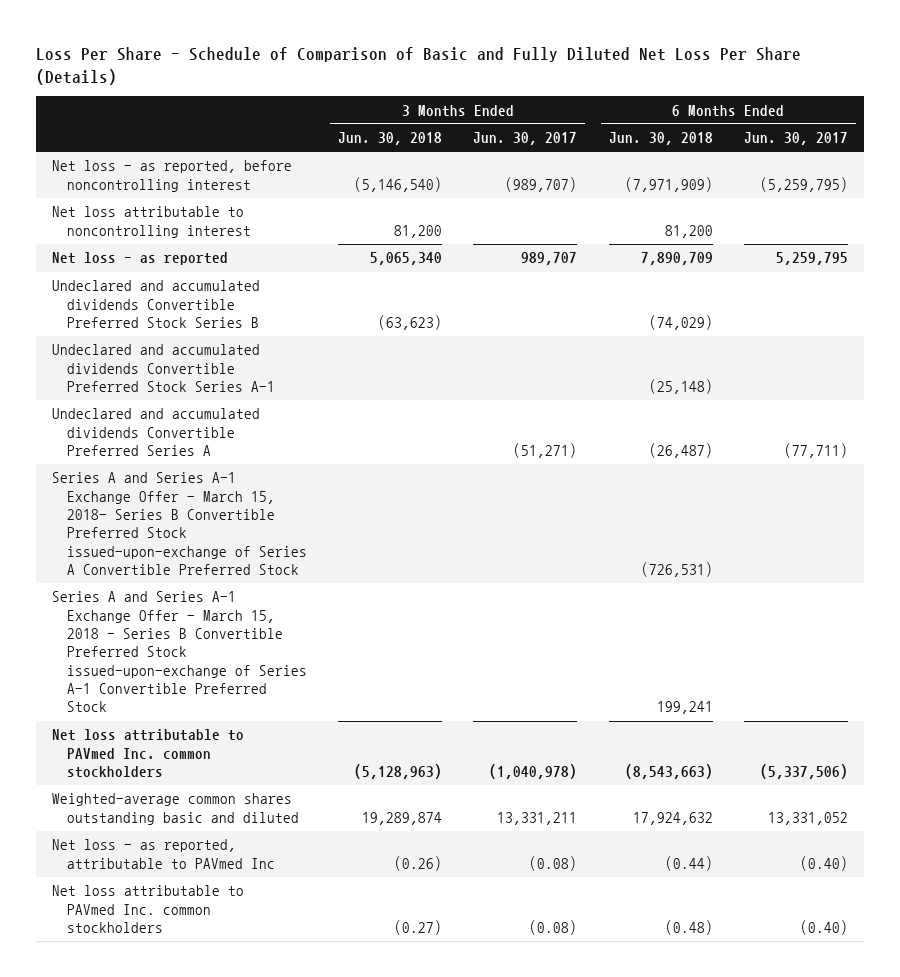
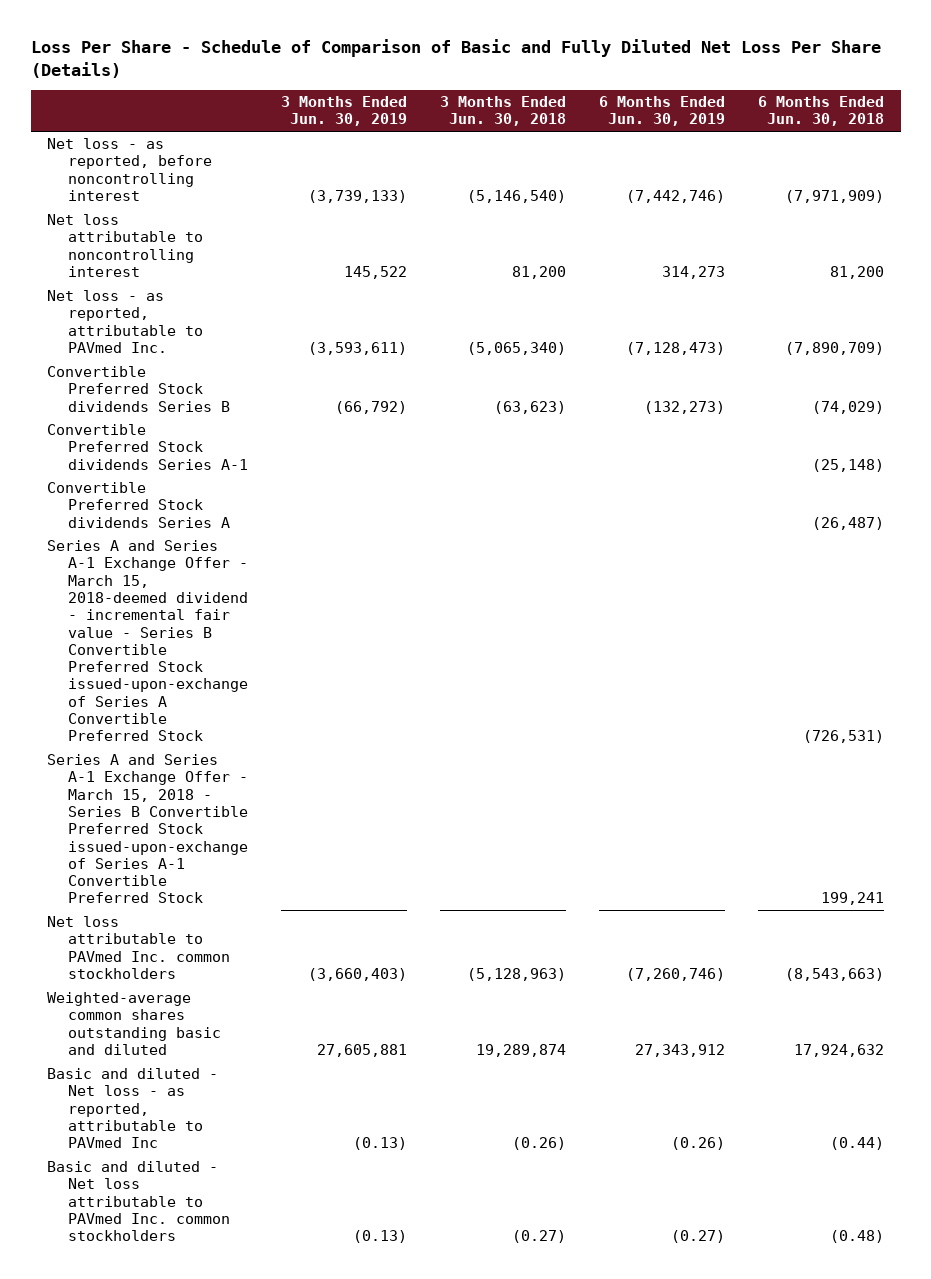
[473,132,578,146] Jun. 30, 2017 -> none
[744,132,849,146] Jun. 30, 2017 -> none
none -> [281,96,408,127] 3 Months Ended Jun. 30, 2019
none -> [599,96,726,127] 6 Months Ended Jun. 30, 2019
[52,252,229,266] Net loss - as reported -> [47,290,204,354] Net loss - as reported, attributable to PAVmed Inc.
[369,252,442,266] 5,065,340 -> [467,342,567,356] (5,065,340)
[640,252,713,266] 7,890,709 -> [785,342,885,356] (7,890,709)
[52,280,261,329] Undeclared and accumulated dividends Convertible Preferred Stock Series B -> [47,366,231,412] Convertible Preferred Stock dividends Series B
[52,344,275,393] Undeclared and accumulated dividends Convertible Preferred Stock Series A-1 -> [47,424,249,470] Convertible Preferred Stock dividends Series A-1
[52,408,261,457] Undeclared and accumulated dividends Convertible Preferred Series A -> [47,482,231,528] Convertible Preferred Stock dividends Series A
[52,472,307,576] Series A and Series A-1 Exchange Offer - March 15, 2018- Series B Convertible Preferred Stock issued-upon-exchange of Series A Convertible Preferred Stock -> [47,540,249,742] Series A and Series A-1 Exchange Offer - March 15, 2018-deemed dividend - incremental fair value - Series B Convertible Preferred Stock issued-upon-exchange of Series A Convertible Preferred Stock
[52,839,275,869] Net loss - as reported, attributable to PAVmed Inc -> [47,1068,219,1149] Basic and diluted - Net loss - as reported, attributable to PAVmed Inc
[52,885,245,934] Net loss attributable to PAVmed Inc. common stockholders -> [47,1161,231,1242] Basic and diluted - Net loss attributable to PAVmed Inc. common stockholders

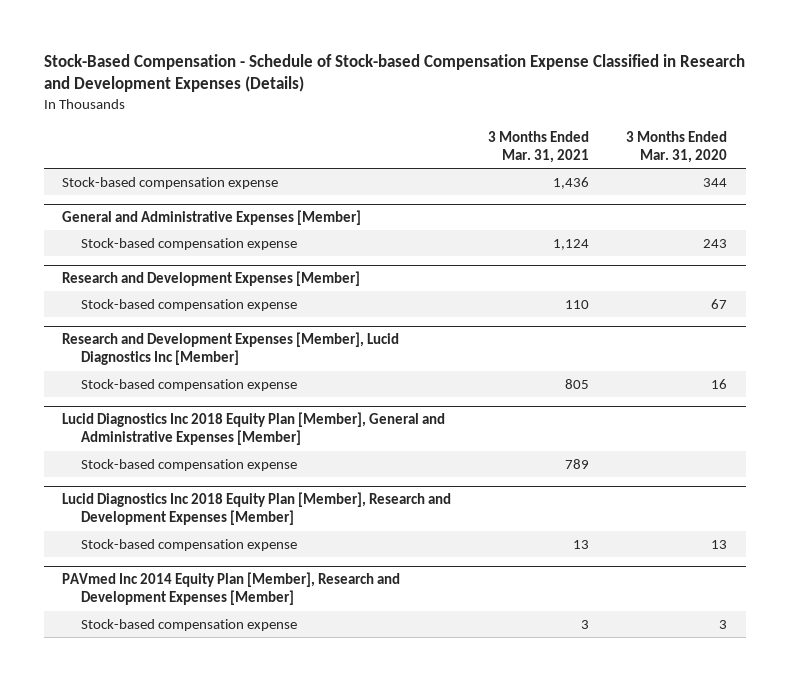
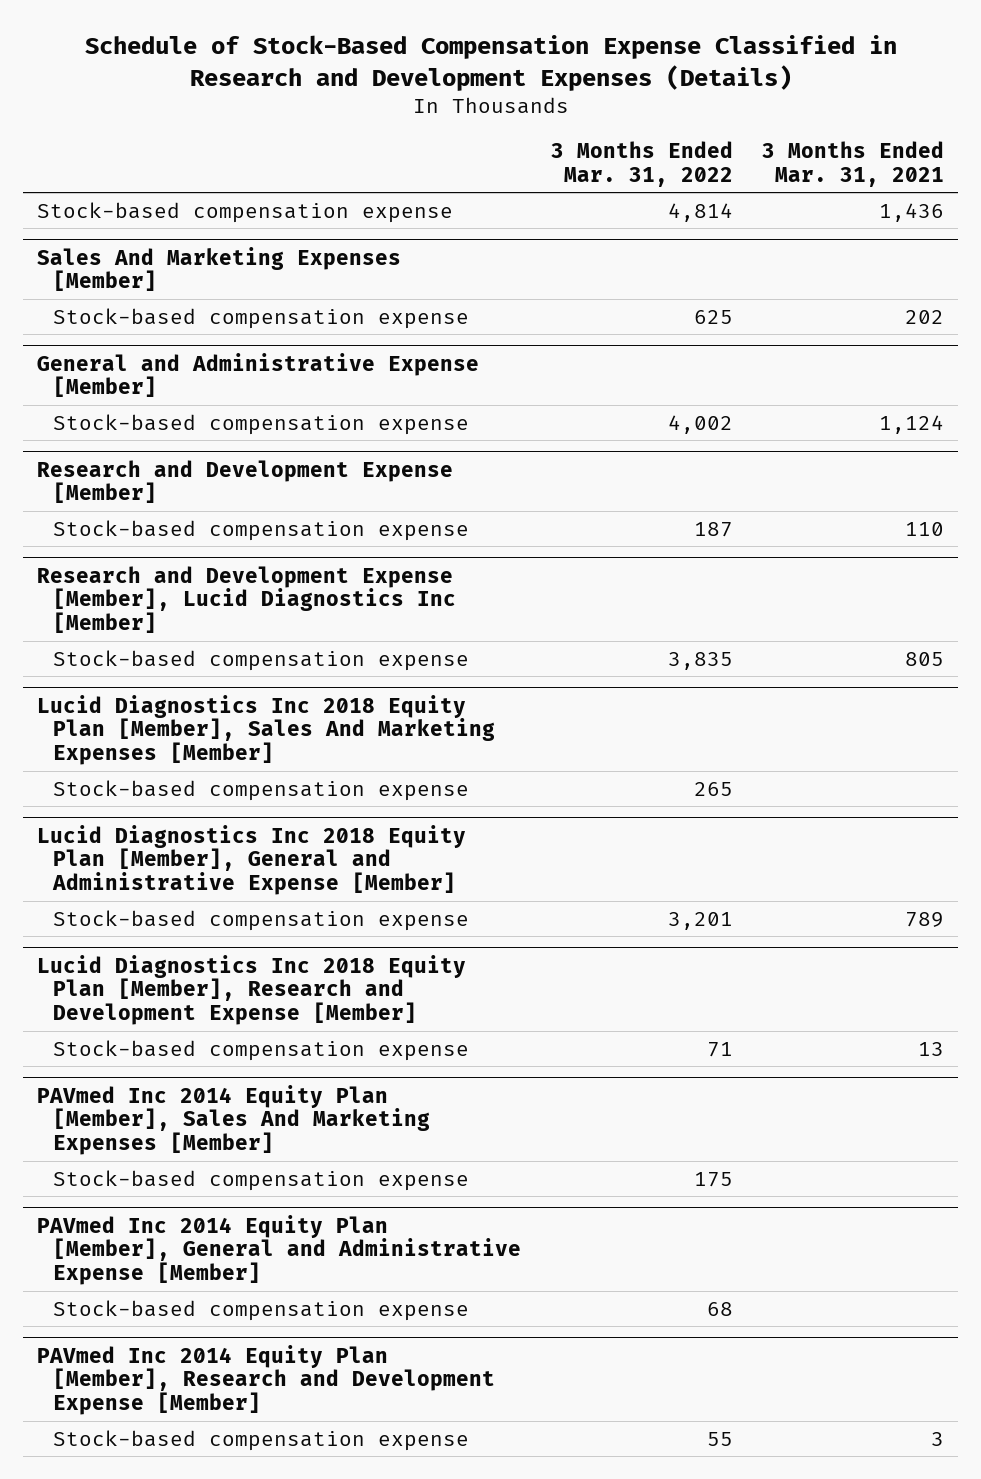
[44,53,746,93] Stock-Based Compensation - Schedule of Stock-based Compensation Expense Classified in Research and Development Expenses (Details) -> [84,35,897,91] Schedule of Stock-Based Compensation Expense Classified in Research and Development Expenses (Details)
[626,130,728,163] 3 Months Ended Mar. 31, 2020 -> none
none -> [550,141,733,187] 3 Months Ended Mar. 31, 2022
none -> [37,246,402,292] Sales And Marketing Expenses [Member]
none -> [53,307,470,329] Stock-based compensation expense
[62,210,362,226] General and Administrative Expenses [Member] -> [37,352,480,398] General and Administrative Expense [Member]
[62,271,361,287] Research and Development Expenses [Member] -> [37,459,454,504] Research and Development Expense [Member]
[62,332,400,366] Research and Development Expenses [Member], Lucid Diagnostics Inc [Member] -> [37,565,457,634] Research and Development Expense [Member], Lucid Diagnostics Inc [Member]
none -> [37,694,496,766] Lucid Diagnostics Inc 2018 Equity Plan [Member], Sales And Marketing Expenses [Member]
none -> [53,779,470,801] Stock-based compensation expense
[62,412,446,446] Lucid Diagnostics Inc 2018 Equity Plan [Member], General and Administrative Expenses [Member] -> [37,824,467,896] Lucid Diagnostics Inc 2018 Equity Plan [Member], General and Administrative Expense [Member]
[62,492,452,526] Lucid Diagnostics Inc 2018 Equity Plan [Member], Research and Development Expenses [Member] -> [37,954,467,1026] Lucid Diagnostics Inc 2018 Equity Plan [Member], Research and Development Expense [Member]
none -> [37,1084,431,1156] PAVmed Inc 2014 Equity Plan [Member], Sales And Marketing Expenses [Member]
none -> [53,1169,470,1191] Stock-based compensation expense
none -> [37,1214,522,1286] PAVmed Inc 2014 Equity Plan [Member], General and Administrative Expense [Member]
none -> [53,1299,470,1321] Stock-based compensation expense
[62,572,401,606] PAVmed Inc 2014 Equity Plan [Member], Research and Development Expenses [Member] -> [37,1344,496,1416] PAVmed Inc 2014 Equity Plan [Member], Research and Development Expense [Member]

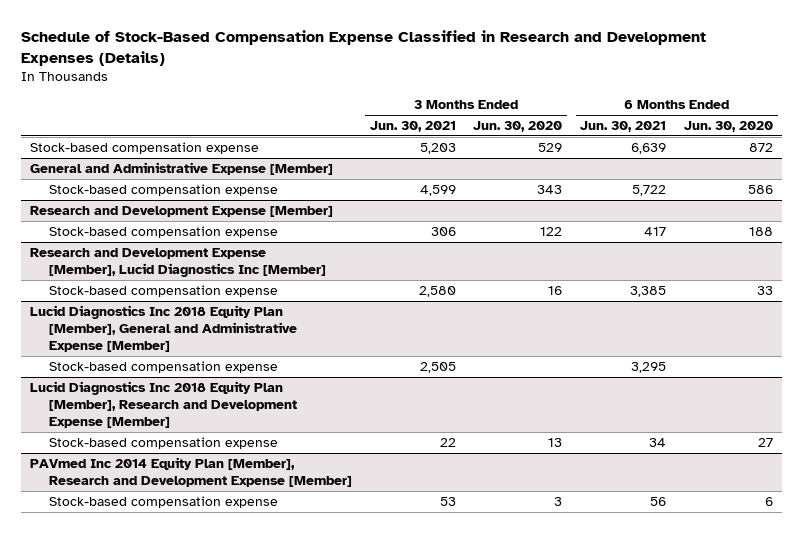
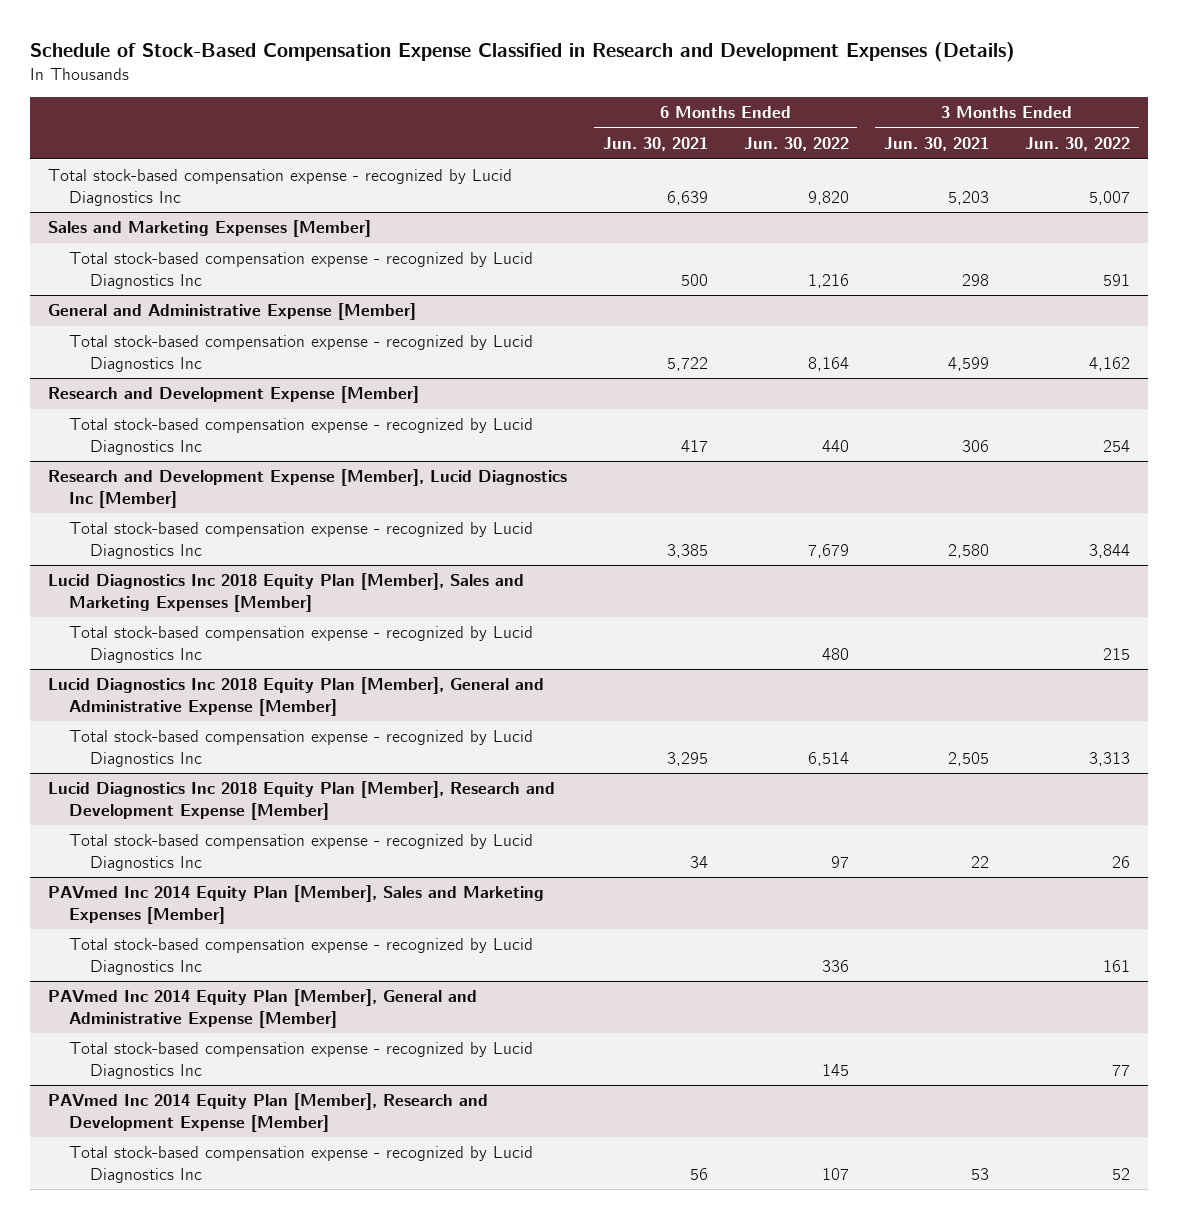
[473,121,563,133] Jun. 30, 2020 -> none
[684,121,774,133] Jun. 30, 2020 -> none
none -> [743,137,849,152] Jun. 30, 2022
none -> [1024,137,1130,152] Jun. 30, 2022
[30,141,260,154] Stock-based compensation expense -> [48,169,513,206] Total stock-based compensation expense - recognized by Lucid Diagnostics Inc
none -> [48,220,372,238] Sales and Marketing Expenses [Member]
none -> [68,252,533,289] Total stock-based compensation expense - recognized by Lucid Diagnostics Inc
[48,183,278,196] Stock-based compensation expense -> [68,335,533,372] Total stock-based compensation expense - recognized by Lucid Diagnostics Inc
[48,225,278,238] Stock-based compensation expense -> [68,418,533,455] Total stock-based compensation expense - recognized by Lucid Diagnostics Inc
[48,284,278,297] Stock-based compensation expense -> [68,522,533,559] Total stock-based compensation expense - recognized by Lucid Diagnostics Inc
none -> [48,573,525,612] Lucid Diagnostics Inc 2018 Equity Plan [Member], Sales and Marketing Expenses [Member]
none -> [68,626,533,663] Total stock-based compensation expense - recognized by Lucid Diagnostics Inc
[48,360,278,373] Stock-based compensation expense -> [68,730,533,767] Total stock-based compensation expense - recognized by Lucid Diagnostics Inc
[48,436,278,449] Stock-based compensation expense -> [68,834,533,871] Total stock-based compensation expense - recognized by Lucid Diagnostics Inc
none -> [48,885,545,924] PAVmed Inc 2014 Equity Plan [Member], Sales and Marketing Expenses [Member]
none -> [68,938,533,975] Total stock-based compensation expense - recognized by Lucid Diagnostics Inc
none -> [48,989,478,1028] PAVmed Inc 2014 Equity Plan [Member], General and Administrative Expense [Member]
none -> [68,1042,533,1079] Total stock-based compensation expense - recognized by Lucid Diagnostics Inc
[48,495,278,508] Stock-based compensation expense -> [68,1146,533,1183] Total stock-based compensation expense - recognized by Lucid Diagnostics Inc

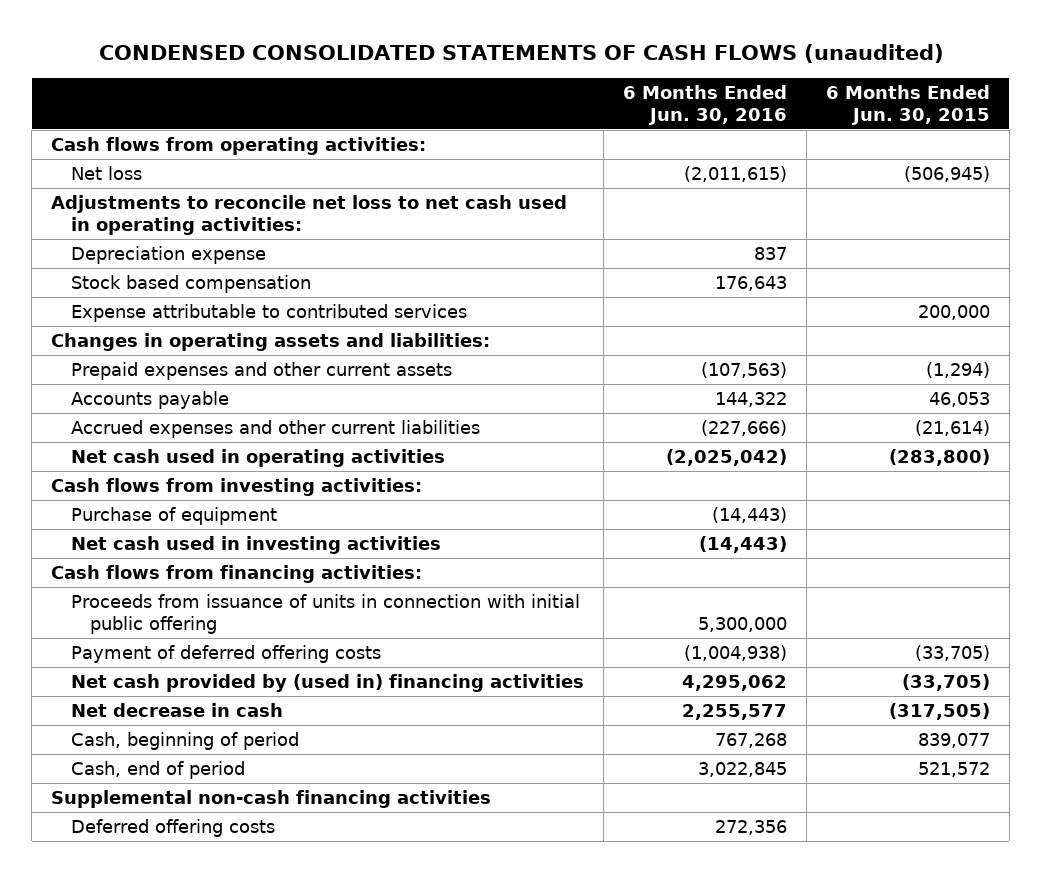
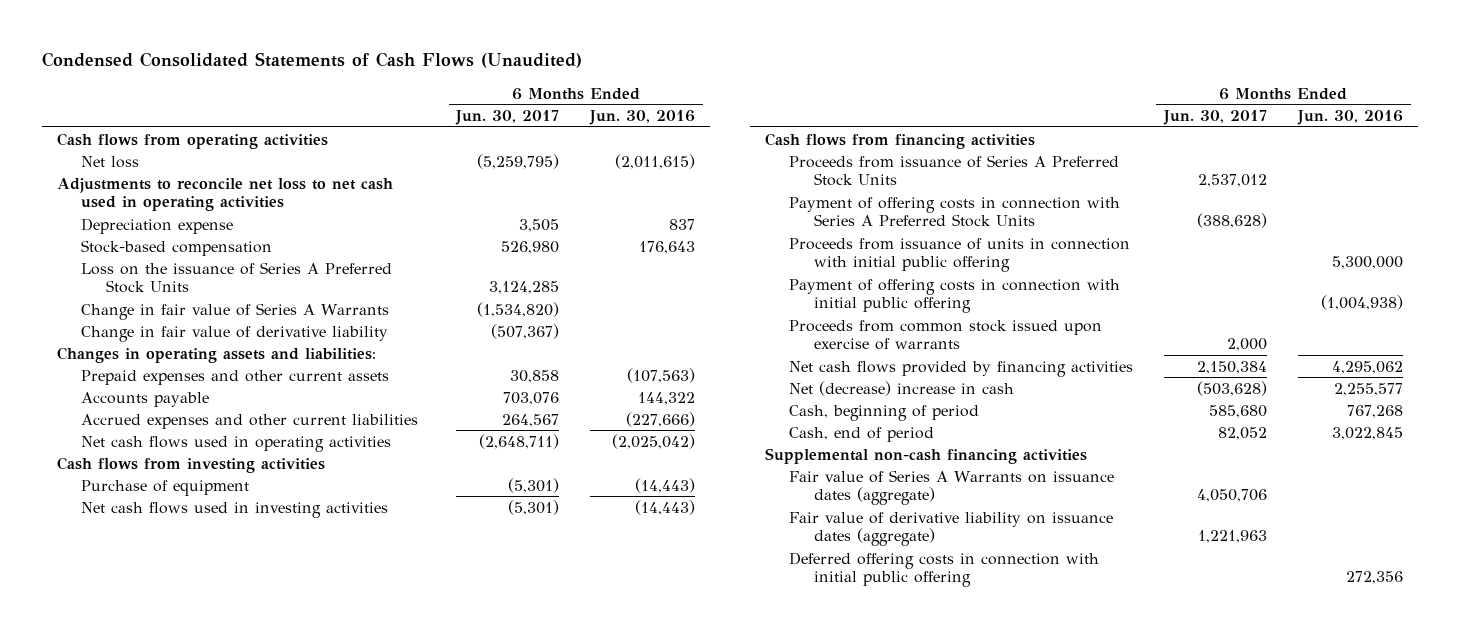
[98,43,944,63] CONDENSED CONSOLIDATED STATEMENTS OF CASH FLOWS (unaudited) -> [41,52,582,69] Condensed Consolidated Statements of Cash Flows (Unaudited)
[825,84,990,125] 6 Months Ended Jun. 30, 2015 -> none
none -> [455,110,560,126] Jun. 30, 2017
[51,137,427,156] Cash flows from operating activities: -> [57,132,329,149] Cash flows from operating activities
[51,195,568,235] Adjustments to reconcile net loss to net cash used in operating activities: -> [57,177,394,212] Adjustments to reconcile net loss to net cash used in operating activities
[70,304,467,323] Expense attributable to contributed services -> none
[70,275,311,294] Stock based compensation -> [81,239,273,256] Stock-based compensation
none -> [81,261,393,294] Loss on the issuance of Series A Preferred Stock Units
none -> [81,302,390,320] Change in fair value of Series A Warrants
none -> [81,325,389,342] Change in fair value of derivative liability
[70,449,445,468] Net cash used in operating activities -> [81,435,392,452] Net cash flows used in operating activities
[51,478,423,497] Cash flows from investing activities: -> [57,456,326,473] Cash flows from investing activities
[70,536,441,555] Net cash used in investing activities -> [81,501,389,518] Net cash flows used in investing activities
[51,565,423,584] Cash flows from financing activities: -> [765,132,1036,149] Cash flows from financing activities
none -> [789,154,1120,187] Proceeds from issuance of Series A Preferred Stock Units
none -> [789,196,1121,228] Payment of offering costs in connection with Series A Preferred Stock Units
[70,645,381,664] Payment of deferred offering costs -> [789,278,1121,314] Payment of offering costs in connection with initial public offering
none -> [789,319,1103,351] Proceeds from common stock issued upon exercise of warrants
[70,674,584,693] Net cash provided by (used in) financing activities -> [789,360,1134,377] Net cash flows provided by financing activities
[70,703,283,718] Net decrease in cash -> [789,380,1015,396] Net (decrease) increase in cash
none -> [789,469,1115,506] Fair value of Series A Warrants on issuance dates (aggregate)
none -> [789,511,1114,547] Fair value of derivative liability on issuance dates (aggregate)
[70,819,275,838] Deferred offering costs -> [789,551,1100,588] Deferred offering costs in connection with initial public offering

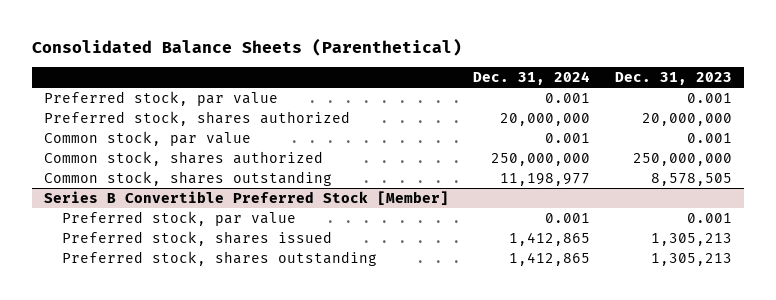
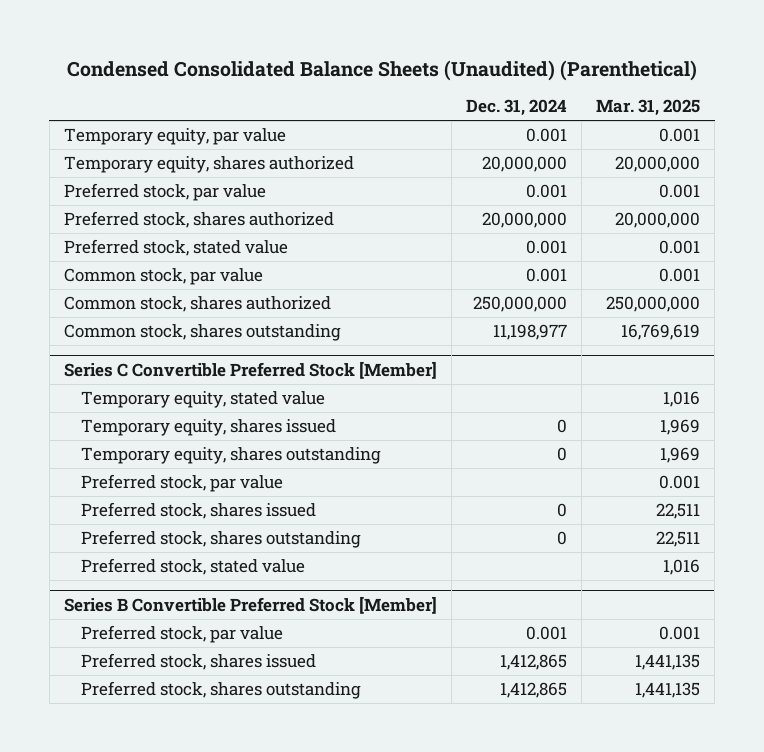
[31,38,462,57] Consolidated Balance Sheets (Parenthetical) -> [67,59,698,81] Condensed Consolidated Balance Sheets (Unaudited) (Parenthetical)
[615,71,733,85] Dec. 31, 2023 -> none
none -> [596,99,701,117] Mar. 31, 2025
none -> [64,127,287,145] Temporary equity, par value
none -> [64,155,355,173] Temporary equity, shares authorized
none -> [64,238,289,256] Preferred stock, stated value
none -> [64,360,438,379] Series C Convertible Preferred Stock [Member]
none -> [80,390,325,408] Temporary equity, stated value
none -> [80,418,336,436] Temporary equity, shares issued
none -> [80,446,381,464] Temporary equity, shares outstanding
none -> [80,473,283,492] Preferred stock, par value
none -> [80,501,316,519] Preferred stock, shares issued
none -> [80,529,361,548] Preferred stock, shares outstanding
none -> [80,557,305,575] Preferred stock, stated value

